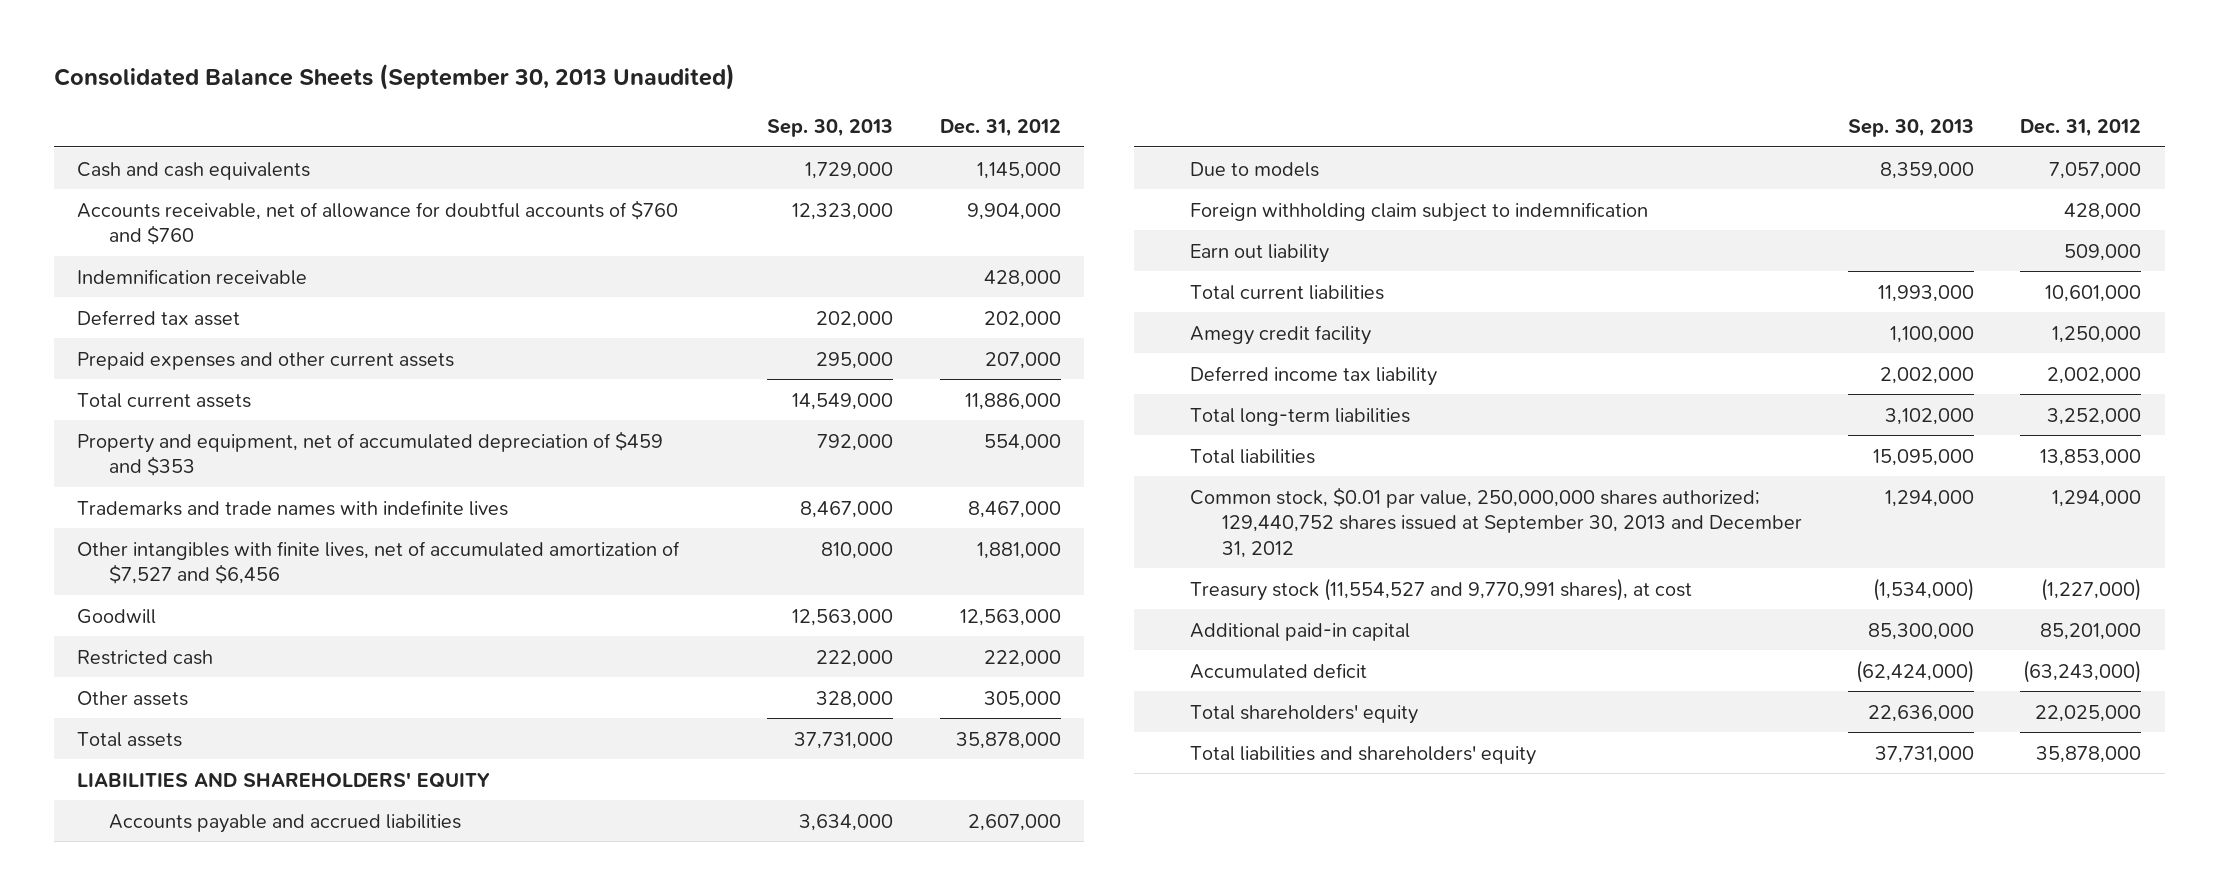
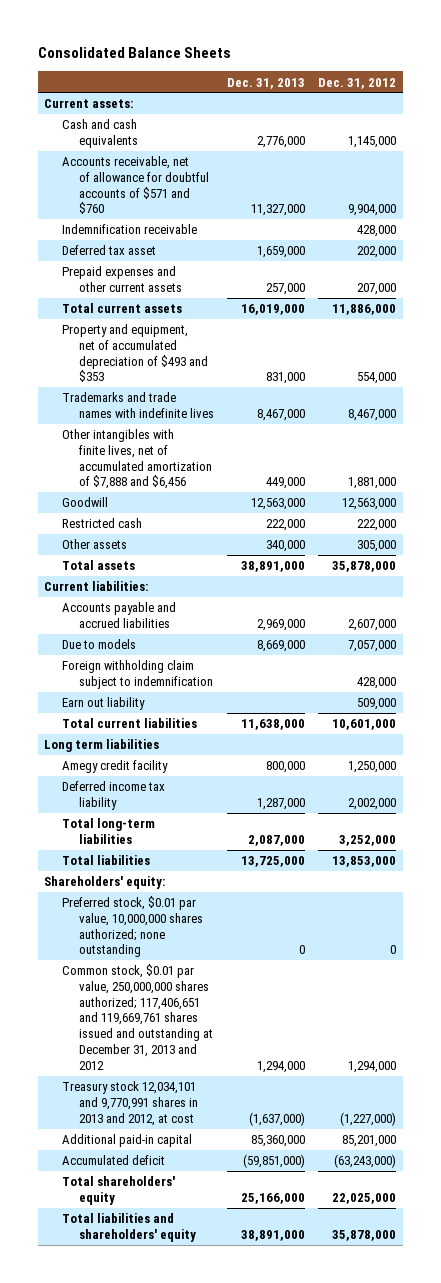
[53,64,735,91] Consolidated Balance Sheets (September 30, 2013 Unaudited) -> [37,47,231,59] Consolidated Balance Sheets
[767,119,894,138] Sep. 30, 2013 -> none
none -> [226,77,305,89] Dec. 31, 2013
none -> [44,99,134,109] Current assets:
[77,199,679,246] Accounts receivable, net of allowance for doubtful accounts of $760 and $760 -> [61,156,209,215] Accounts receivable, net of allowance for doubtful accounts of $571 and $760
[77,430,664,477] Property and equipment, net of accumulated depreciation of $459 and $353 -> [61,324,208,383] Property and equipment, net of accumulated depreciation of $493 and $353
[77,540,681,585] Other intangibles with finite lives, net of accumulated amortization of $7,527 and $6,456 -> [61,429,212,490] Other intangibles with finite lives, net of accumulated amortization of $7,888 and $6,456
[77,771,491,788] LIABILITIES AND SHAREHOLDERS' EQUITY -> none
none -> [44,581,149,592] Current liabilities:
none -> [44,739,160,753] Long term liabilities
none -> [44,876,166,890] Shareholders' equity:
none -> [61,896,203,958] Preferred stock, $0.01 par value, 10,000,000 shares authorized; none outstanding
[1189,486,1802,558] Common stock, $0.01 par value, 250,000,000 shares authorized; 129,440,752 shares issued at September 30, 2013 and December 31, 2012 -> [61,964,213,1070] Common stock, $0.01 par value, 250,000,000 shares authorized; 117,406,651 and 119,669,761 shares issued and outstanding at December 31, 2013 and 2012
[1189,577,1692,601] Treasury stock (11,554,527 and 9,770,991 shares), at cost -> [61,1081,198,1126] Treasury stock 12,034,101 and 9,770,991 shares in 2013 and 2012, at cost

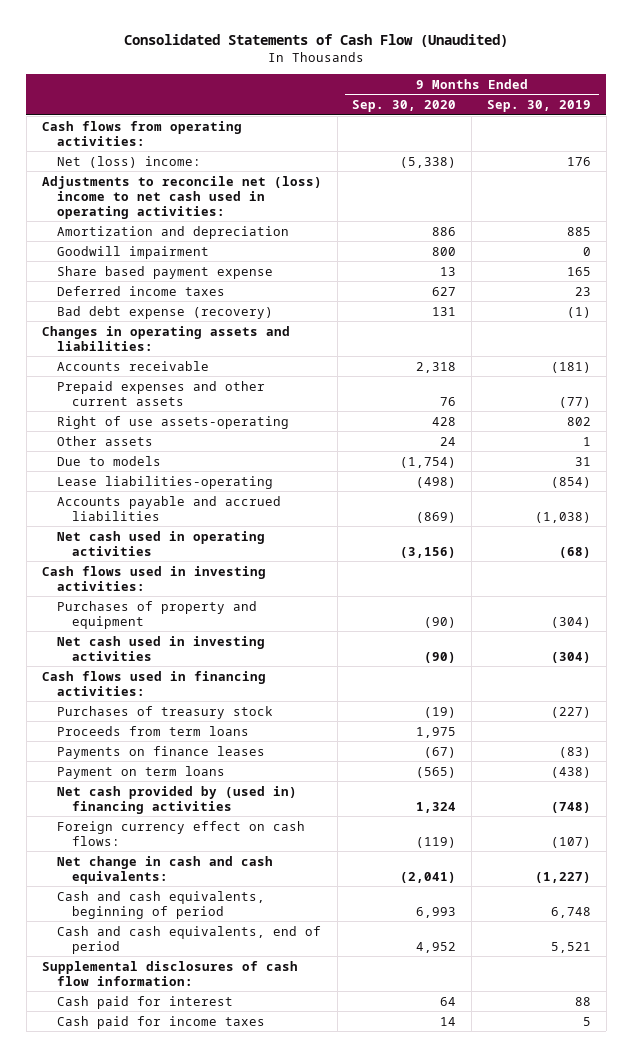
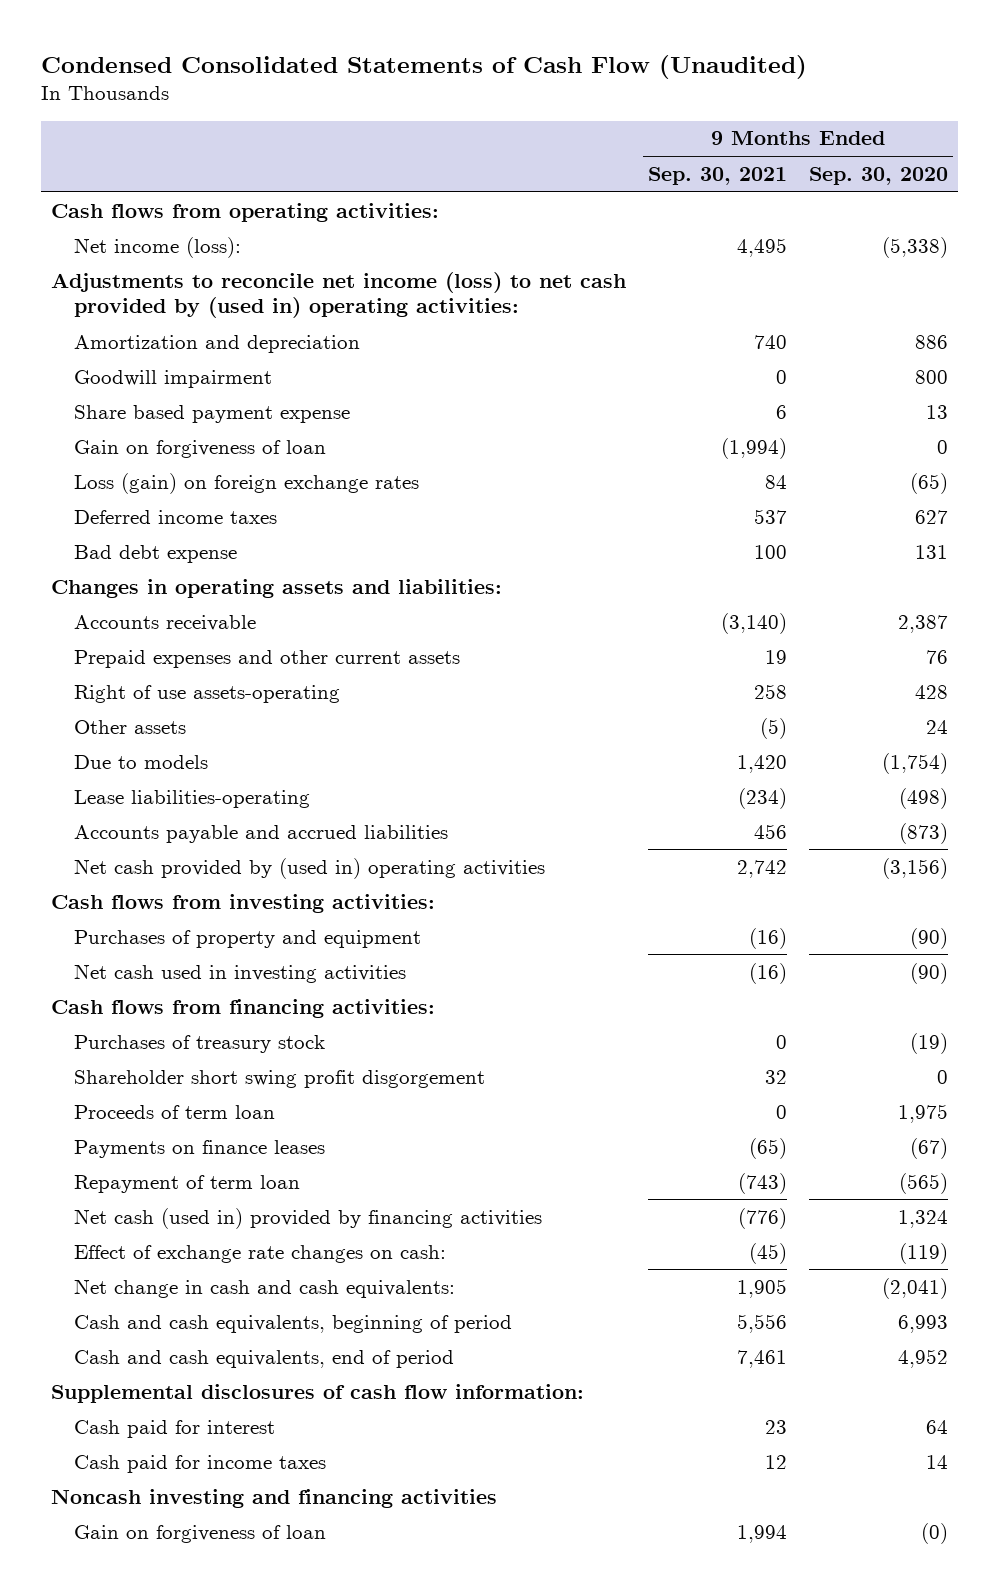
[124,34,509,48] Consolidated Statements of Cash Flow (Unaudited) -> [40,54,807,79] Condensed Consolidated Statements of Cash Flow (Unaudited)
[486,99,591,112] Sep. 30, 2019 -> none
none -> [648,166,788,185] Sep. 30, 2021
[56,155,201,168] Net (loss) income: -> [74,236,242,258] Net income (loss):
[41,175,322,219] Adjustments to reconcile net (loss) income to net cash used in operating activities: -> [51,271,627,319] Adjustments to reconcile net income (loss) to net cash provided by (used in) operating activities:
none -> [74,439,327,458] Gain on forgiveness of loan
none -> [74,472,420,494] Loss (gain) on foreign exchange rates
[56,305,273,319] Bad debt expense (recovery) -> [74,544,238,563] Bad debt expense
[416,361,457,373] 2,318 -> [897,614,948,633] 2,387
[416,511,457,523] (869) -> [898,822,948,844] (873)
[56,530,265,556] Net cash used in operating activities -> [74,857,546,879] Net cash provided by (used in) operating activities
[41,565,266,591] Cash flows used in investing activities: -> [51,893,436,913] Cash flows from investing activities:
[41,670,266,696] Cash flows used in financing activities: -> [51,998,436,1018] Cash flows from financing activities:
none -> [74,1069,486,1088] Shareholder short swing profit disgorgement
[56,725,249,736] Proceeds from term loans -> [74,1104,276,1119] Proceeds of term loan
[56,765,225,779] Payment on term loans -> [74,1174,301,1193] Repayment of term loan
[56,785,297,814] Net cash provided by (used in) financing activities -> [74,1207,543,1229] Net cash (used in) provided by financing activities
[56,820,305,846] Foreign currency effect on cash flows: -> [74,1244,447,1263] Effect of exchange rate changes on cash:
none -> [51,1488,498,1508] Noncash investing and financing activities
none -> [74,1524,327,1543] Gain on forgiveness of loan

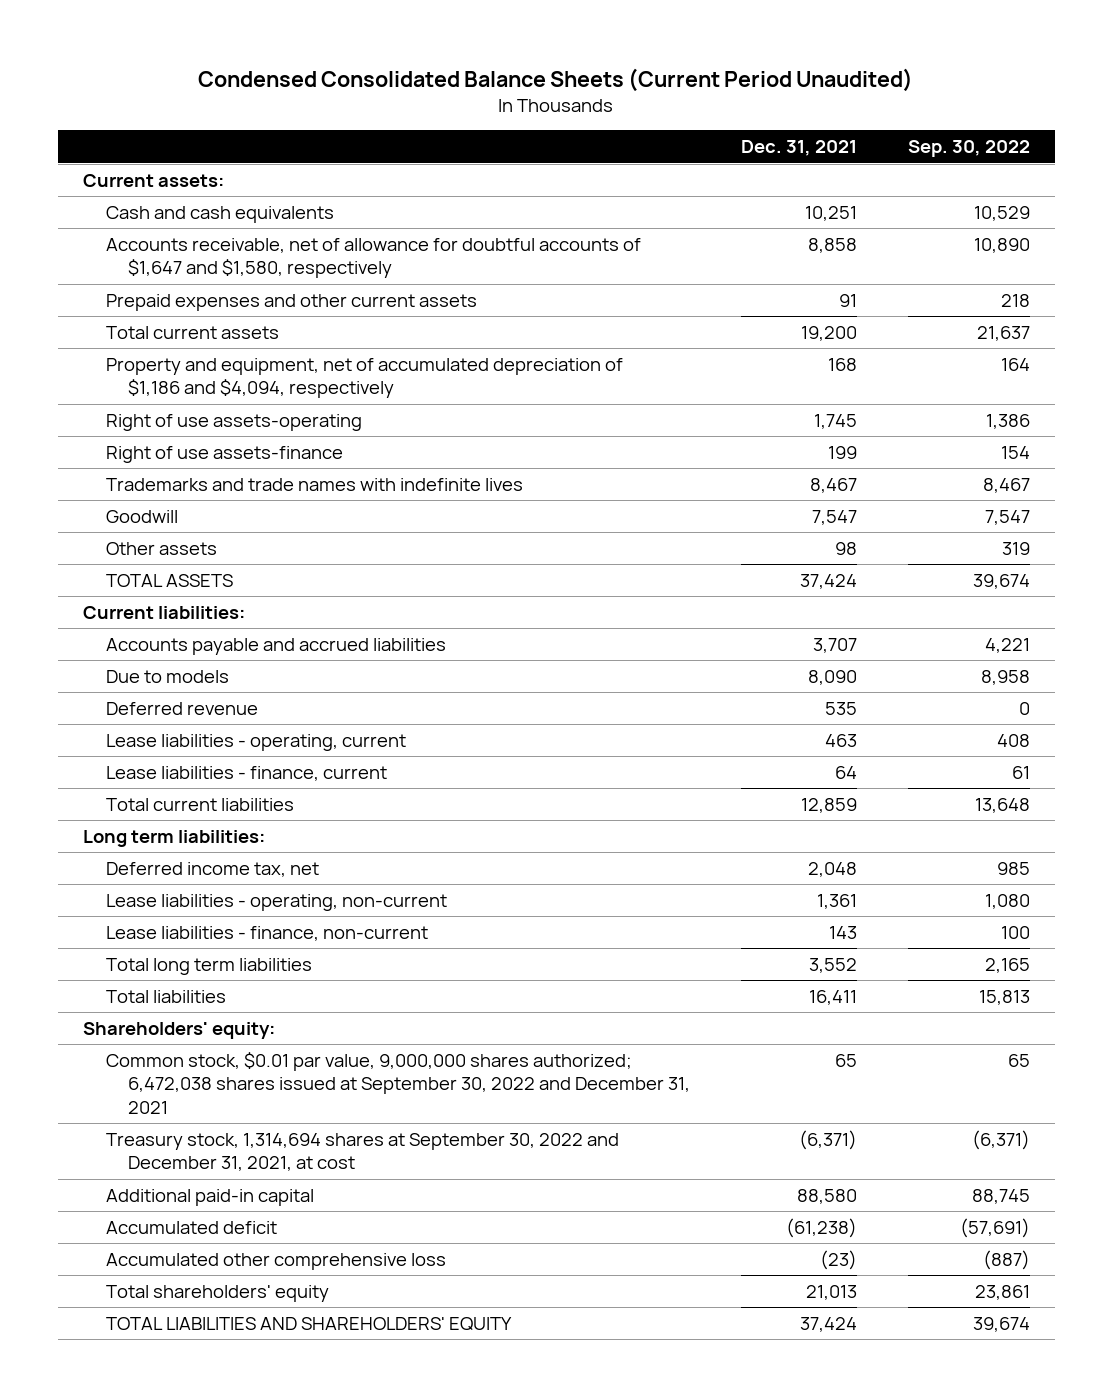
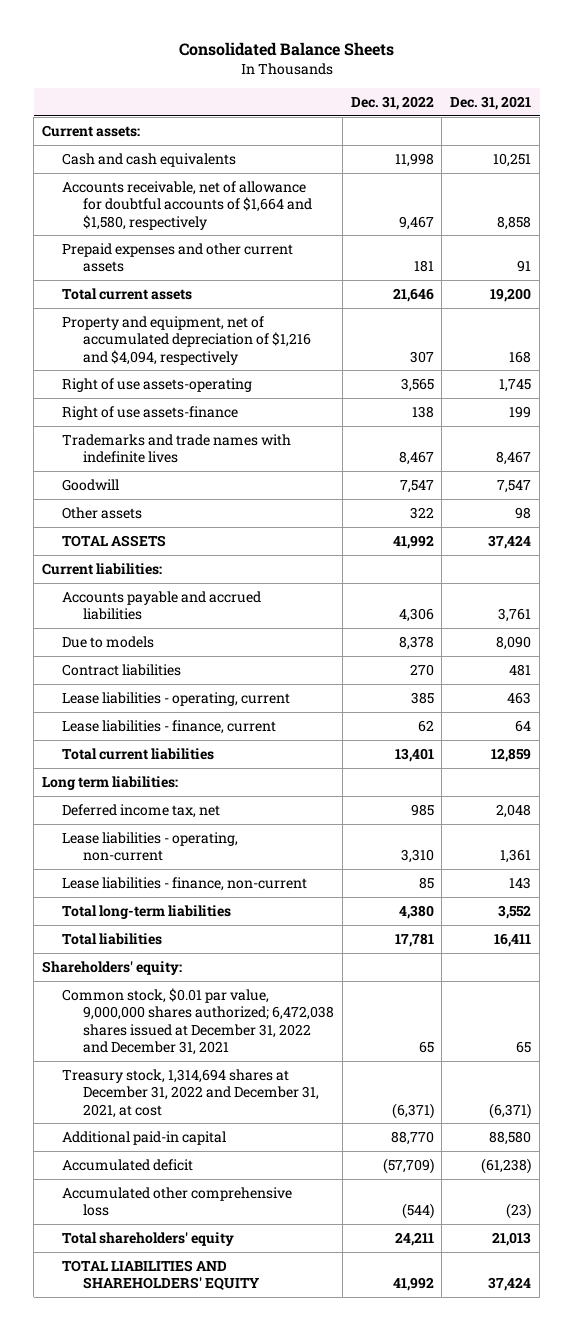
[198,67,914,92] Condensed Consolidated Balance Sheets (Current Period Unaudited) -> [178,42,394,57] Consolidated Balance Sheets
[907,140,1030,158] Sep. 30, 2022 -> none
none -> [350,95,434,110] Dec. 31, 2022
[105,237,641,279] Accounts receivable, net of allowance for doubtful accounts of $1,647 and $1,580, respectively -> [62,180,312,230] Accounts receivable, net of allowance for doubtful accounts of $1,664 and $1,580, respectively
[105,357,623,399] Property and equipment, net of accumulated depreciation of $1,186 and $4,094, respectively -> [62,315,311,365] Property and equipment, net of accumulated depreciation of $1,216 and $4,094, respectively
[812,637,857,653] 3,707 -> [498,608,532,623] 3,761
[105,701,258,715] Deferred revenue -> none
none -> [62,663,182,676] Contract liabilities
[105,957,312,975] Total long term liabilities -> [62,904,232,919] Total long-term liabilities
[105,1051,690,1114] Common stock, $0.01 par value, 9,000,000 shares authorized; 6,472,038 shares issued at September 30, 2022 and December 31, 2021 -> [62,987,334,1056] Common stock, $0.01 par value, 9,000,000 shares authorized; 6,472,038 shares issued at December 31, 2022 and December 31, 2021
[105,1132,619,1172] Treasury stock, 1,314,694 shares at September 30, 2022 and December 31, 2021, at cost -> [62,1068,319,1118] Treasury stock, 1,314,694 shares at December 31, 2022 and December 31, 2021, at cost

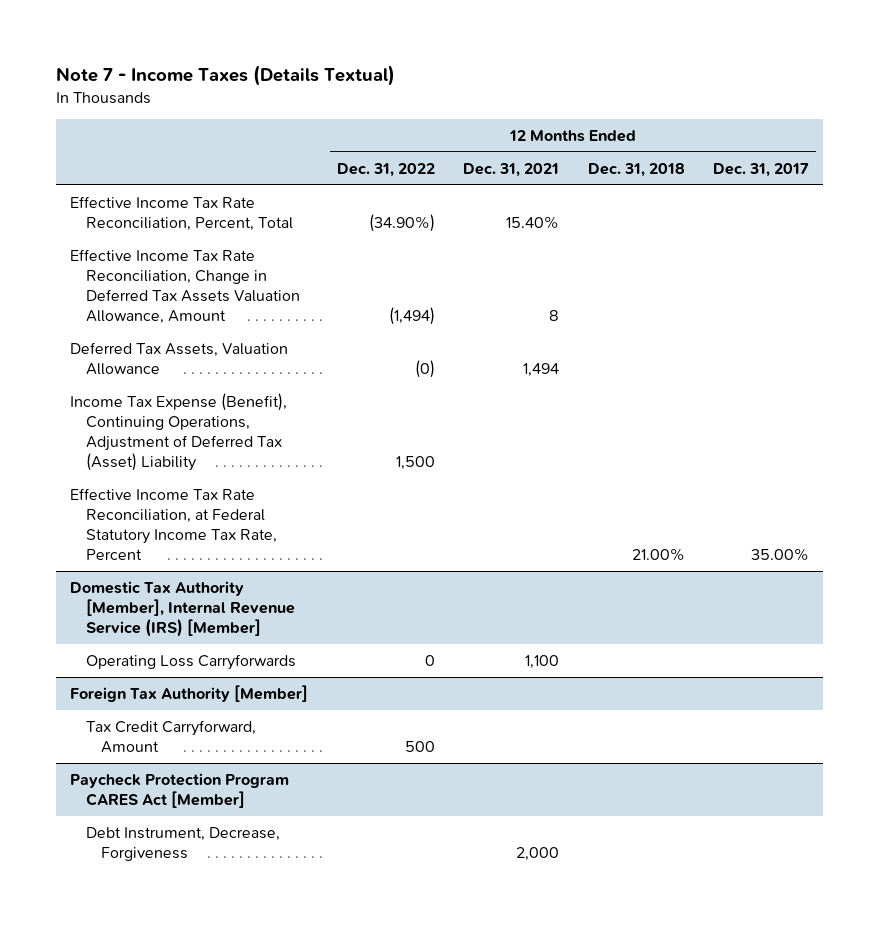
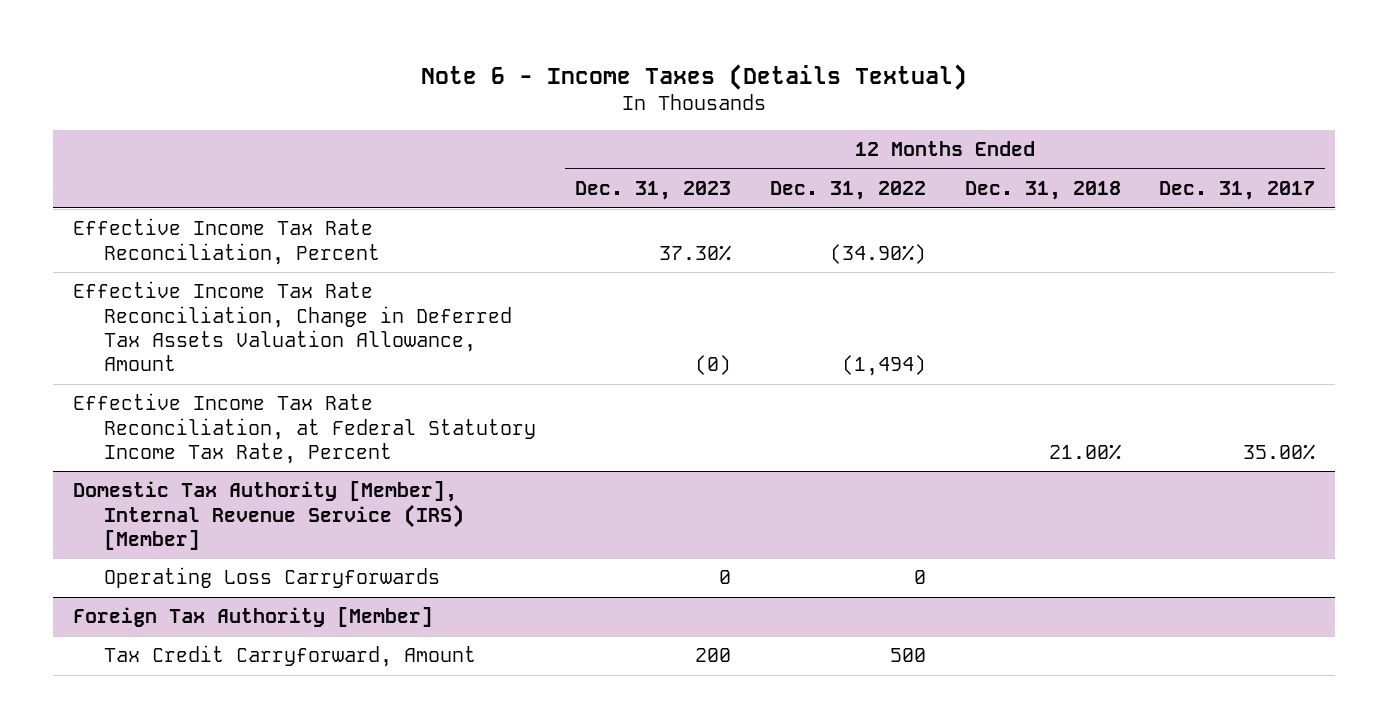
[56,65,396,87] Note 7 - Income Taxes (Details Textual) -> [421,63,968,90] Note 6 - Income Taxes (Details Textual)
[463,162,560,177] Dec. 31, 2021 -> none
none -> [574,181,731,201] Dec. 31, 2023
[70,195,293,232] Effective Income Tax Rate Reconciliation, Percent, Total -> [72,218,381,265] Effective Income Tax Rate Reconciliation, Percent
[70,341,289,376] Deferred Tax Assets, Valuation Allowance -> none
[70,392,288,472] Income Tax Expense (Benefit), Continuing Operations, Adjustment of Deferred Tax (Asset) Liability -> none
[70,772,290,809] Paycheck Protection Program CARES Act [Member] -> none
[85,826,280,862] Debt Instrument, Decrease, Forgiveness -> none

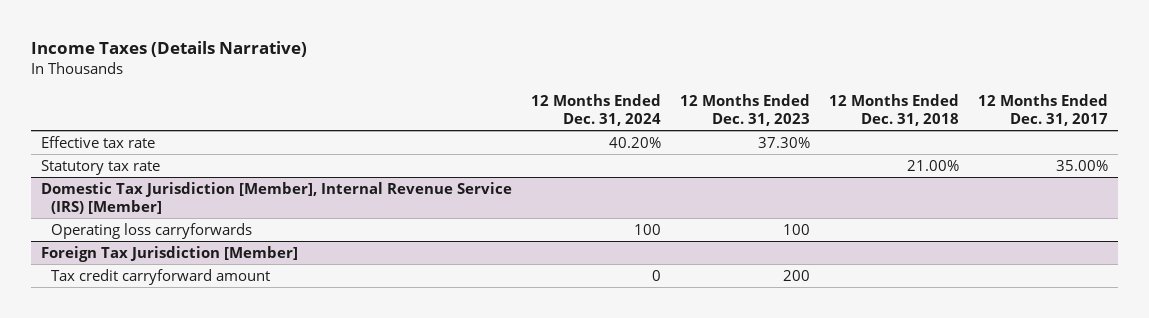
[421,63,968,90] Note 6 - Income Taxes (Details Textual) -> [31,41,308,58] Income Taxes (Details Narrative)
[769,181,926,201] Dec. 31, 2022 -> none
none -> [530,93,661,127] 12 Months Ended Dec. 31, 2024
[72,281,513,371] Effective Income Tax Rate Reconciliation, Change in Deferred Tax Assets Valuation Allowance, Amount -> none
[72,218,381,265] Effective Income Tax Rate Reconciliation, Percent -> [40,135,155,148] Effective tax rate
[72,393,537,464] Effective Income Tax Rate Reconciliation, at Federal Statutory Income Tax Rate, Percent -> [40,159,160,175] Statutory tax rate
[72,481,465,550] Domestic Tax Authority [Member], Internal Revenue Service (IRS) [Member] -> [40,181,512,214] Domestic Tax Jurisdiction [Member], Internal Revenue Service (IRS) [Member]
[104,567,441,589] Operating Loss Carryforwards -> [51,222,253,239] Operating loss carryforwards
[718,570,731,585] 0 -> [782,223,810,235] 100
[72,607,433,628] Foreign Tax Authority [Member] -> [40,245,298,262] Foreign Tax Jurisdiction [Member]
[104,645,477,668] Tax Credit Carryforward, Amount -> [51,268,271,285] Tax credit carryforward amount

